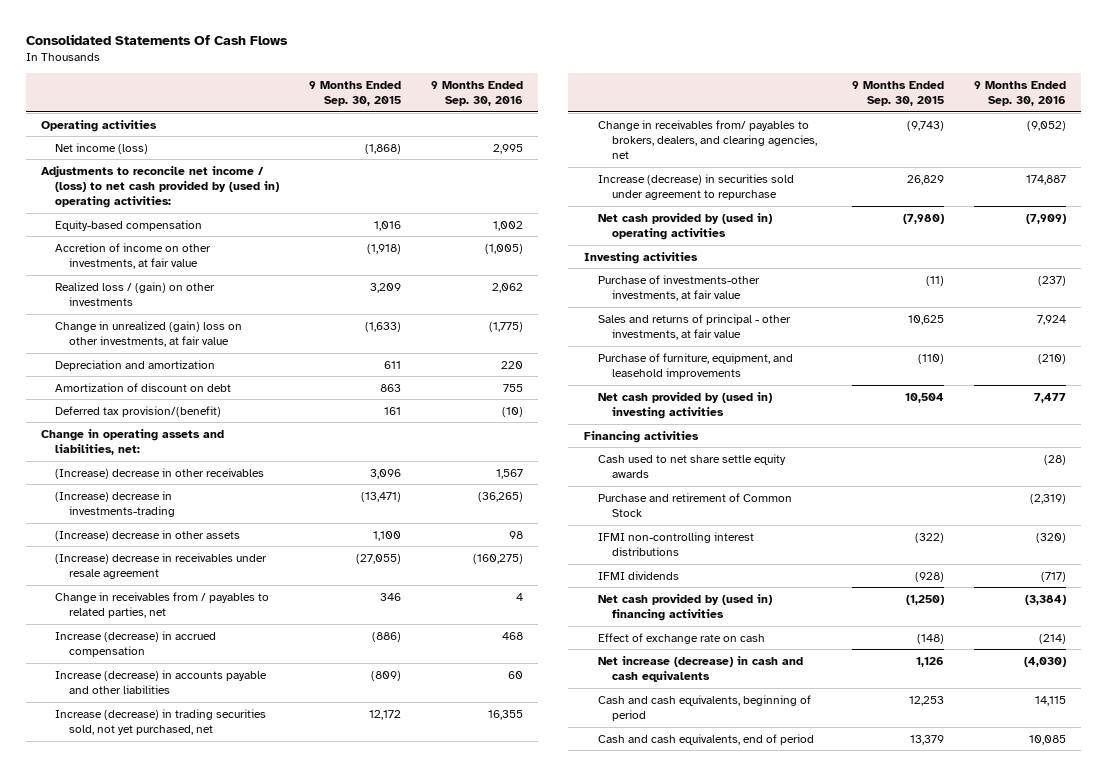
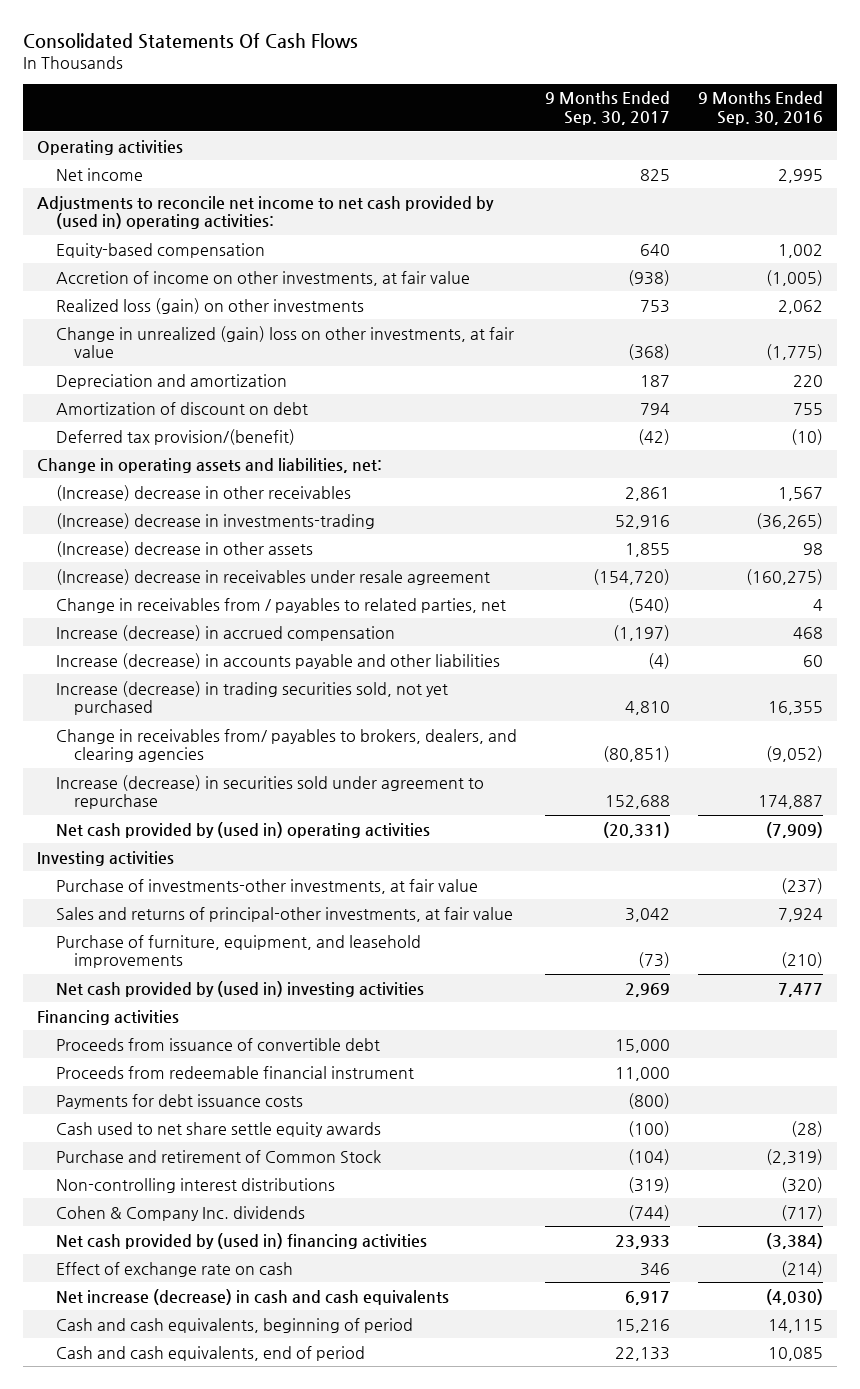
[309,80,402,107] 9 Months Ended Sep. 30, 2015 -> none
none -> [544,91,670,125] 9 Months Ended Sep. 30, 2017
[55,142,149,154] Net income (loss) -> [55,167,143,181] Net income
[40,165,280,209] Adjustments to reconcile net income / (loss) to net cash provided by (used in) operating activities: -> [37,195,495,230] Adjustments to reconcile net income to net cash provided by (used in) operating activities:
[55,281,216,307] Realized loss / (gain) on other investments -> [55,297,364,314] Realized loss (gain) on other investments
[55,708,267,736] Increase (decrease) in trading securities sold, not yet purchased, net -> [55,680,448,716] Increase (decrease) in trading securities sold, not yet purchased
[597,119,817,160] Change in receivables from/ payables to brokers, dealers, and clearing agencies, net -> [55,728,517,763] Change in receivables from/ payables to brokers, dealers, and clearing agencies
[597,313,791,341] Sales and returns of principal - other investments, at fair value -> [55,906,513,922] Sales and returns of principal-other investments, at fair value
none -> [55,1037,380,1051] Proceeds from issuance of convertible debt
none -> [55,1065,414,1079] Proceeds from redeemable financial instrument
none -> [55,1093,303,1109] Payments for debt issuance costs
[597,531,754,557] IFMI non-controlling interest distributions -> [55,1177,335,1193] Non-controlling interest distributions
[597,570,679,580] IFMI dividends -> [55,1205,305,1221] Cohen & Company Inc. dividends

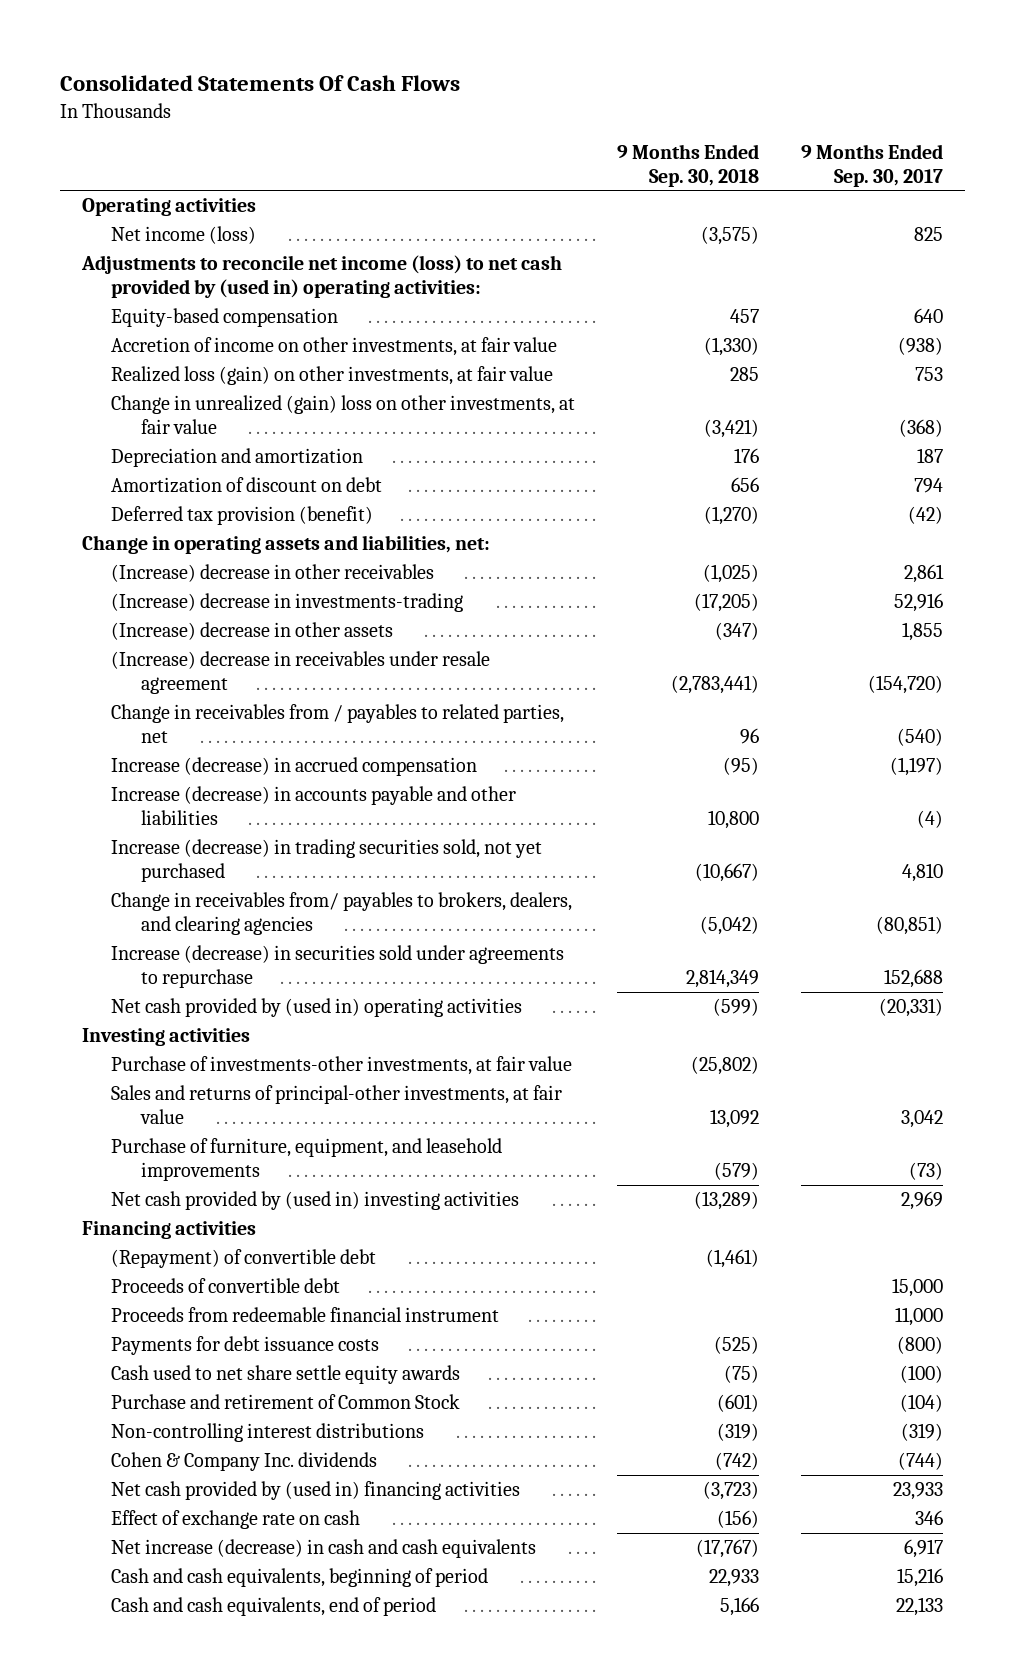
[697,91,823,125] 9 Months Ended Sep. 30, 2016 -> none
none -> [617,143,760,187] 9 Months Ended Sep. 30, 2018
[55,167,143,181] Net income -> [111,226,257,245] Net income (loss)
[37,195,495,230] Adjustments to reconcile net income to net cash provided by (used in) operating activities: -> [80,255,562,299] Adjustments to reconcile net income (loss) to net cash provided by (used in) operating activities:
[55,297,364,314] Realized loss (gain) on other investments -> [111,366,554,386] Realized loss (gain) on other investments, at fair value
[55,428,295,445] Deferred tax provision/(benefit) -> [111,506,374,526] Deferred tax provision (benefit)
[55,774,484,810] Increase (decrease) in securities sold under agreement to repurchase -> [111,945,565,989] Increase (decrease) in securities sold under agreements to repurchase
none -> [111,1249,377,1269] (Repayment) of convertible debt
[55,1037,380,1051] Proceeds from issuance of convertible debt -> [111,1278,341,1294] Proceeds of convertible debt

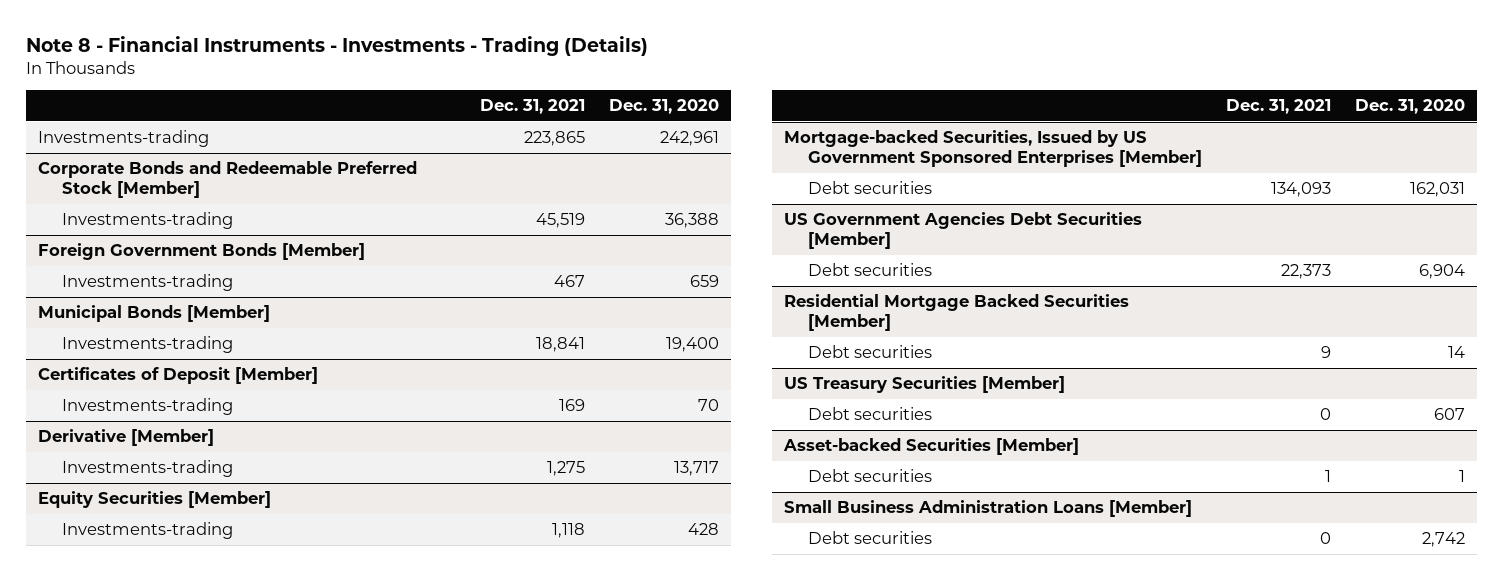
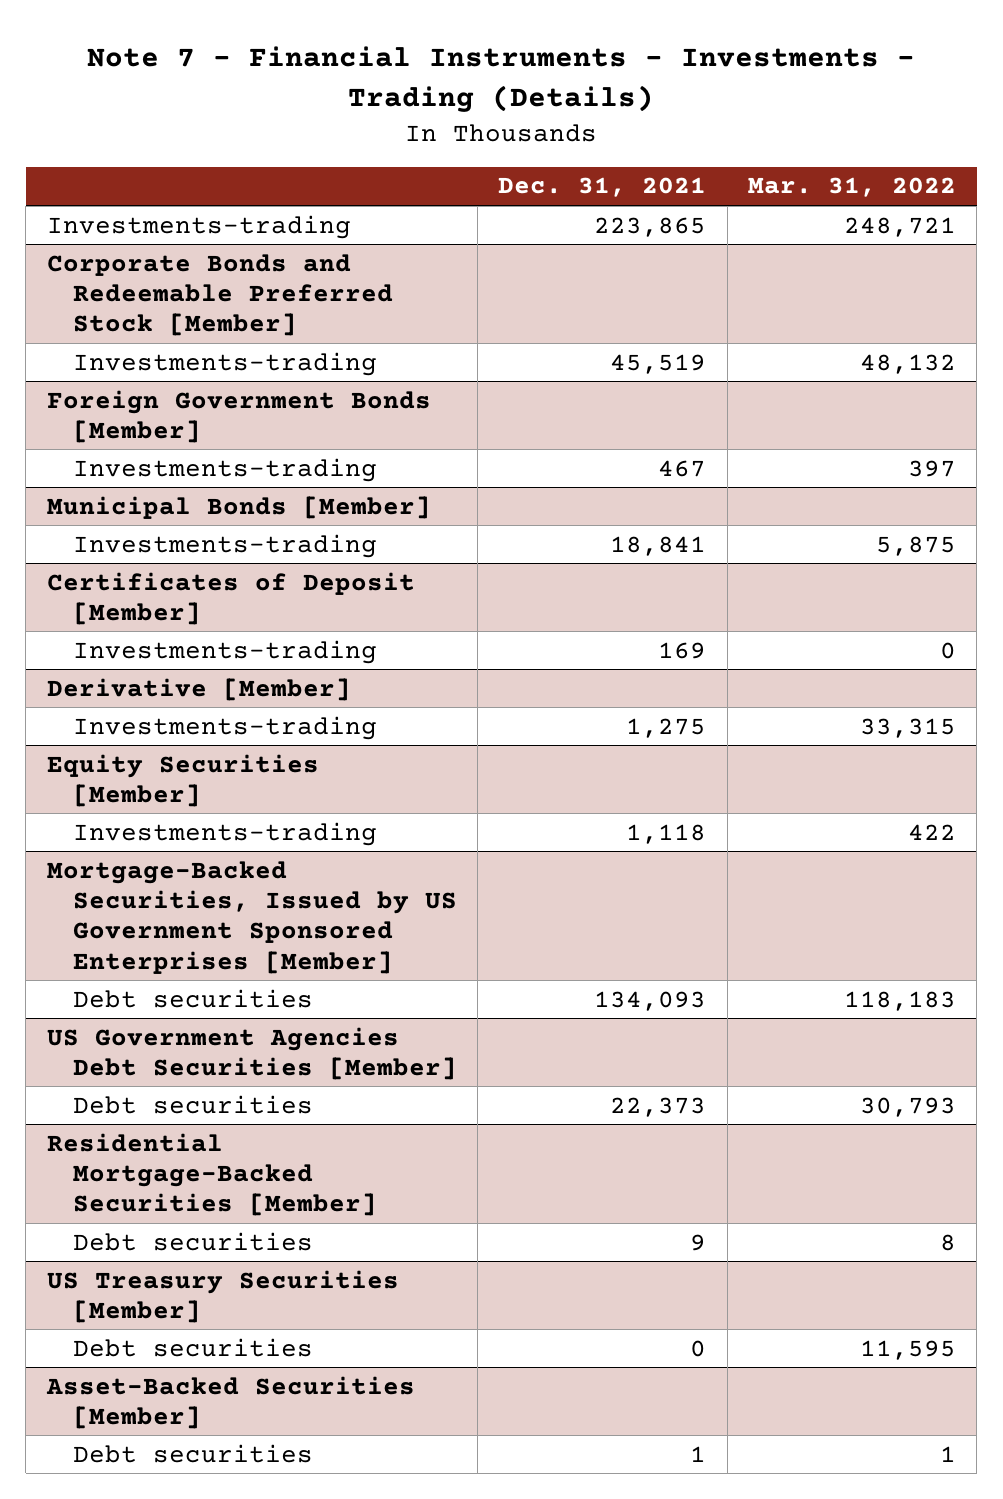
[25,35,648,56] Note 8 - Financial Instruments - Investments - Trading (Details) -> [87,46,916,113] Note 7 - Financial Instruments - Investments - Trading (Details)
[609,99,720,115] Dec. 31, 2020 -> none
none -> [747,177,956,198] Mar. 31, 2022
[784,130,1203,168] Mortgage-backed Securities, Issued by US Government Sponsored Enterprises [Member] -> [46,860,457,974] Mortgage-Backed Securities, Issued by US Government Sponsored Enterprises [Member]
[784,294,1130,332] Residential Mortgage Backed Securities [Member] -> [46,1132,377,1217] Residential Mortgage-Backed Securities [Member]
[783,438,1080,456] Asset-backed Securities [Member] -> [45,1375,415,1429] Asset-Backed Securities [Member]
[784,500,1193,518] Small Business Administration Loans [Member] -> none
[808,531,933,545] Debt securities -> none

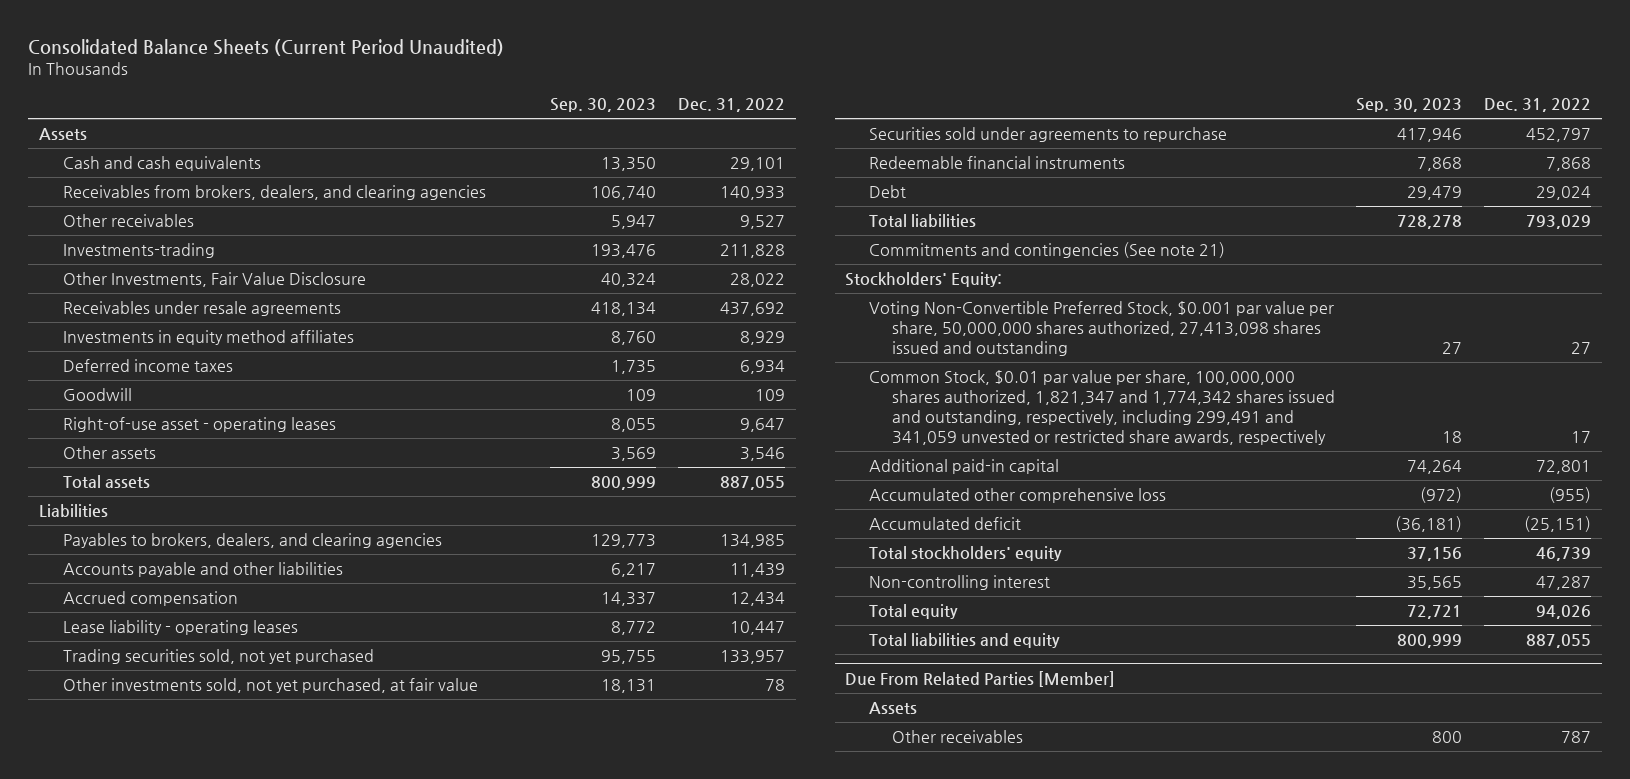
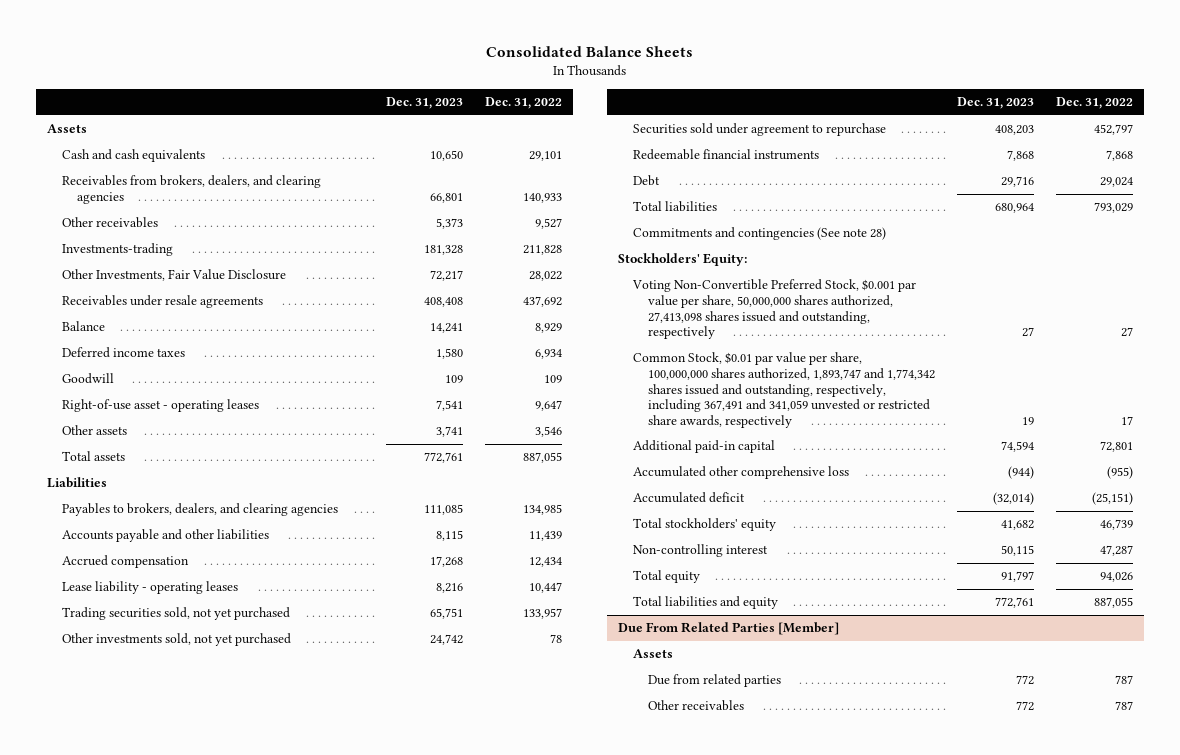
[28,38,505,56] Consolidated Balance Sheets (Current Period Unaudited) -> [486,45,694,57] Consolidated Balance Sheets
[550,98,657,113] Sep. 30, 2023 -> none
none -> [385,96,463,109] Dec. 31, 2023
[62,329,354,345] Investments in equity method affiliates -> [61,321,105,332] Balance
[62,677,478,693] Other investments sold, not yet purchased, at fair value -> [61,633,291,647] Other investments sold, not yet purchased
[868,126,1227,142] Securities sold under agreements to repurchase -> [632,123,886,137] Securities sold under agreement to repurchase
[868,241,1225,258] Commitments and contingencies (See note 21) -> [632,227,886,241] Commitments and contingencies (See note 28)
[868,300,1334,356] Voting Non-Convertible Preferred Stock, $0.001 par value per share, 50,000,000 shares authorized, 27,413,098 shares issued and outstanding -> [631,279,916,340] Voting Non-Convertible Preferred Stock, $0.001 par value per share, 50,000,000 shares authorized, 27,413,098 shares issued and outstanding, respectively
[868,369,1336,445] Common Stock, $0.01 par value per share, 100,000,000 shares authorized, 1,821,347 and 1,774,342 shares issued and outstanding, respectively, including 299,491 and 341,059 unvested or restricted share awards, respectively -> [632,352,935,428] Common Stock, $0.01 par value per share, 100,000,000 shares authorized, 1,893,747 and 1,774,342 shares issued and outstanding, respectively, including 367,491 and 341,059 unvested or restricted share awards, respectively
none -> [647,674,781,688] Due from related parties

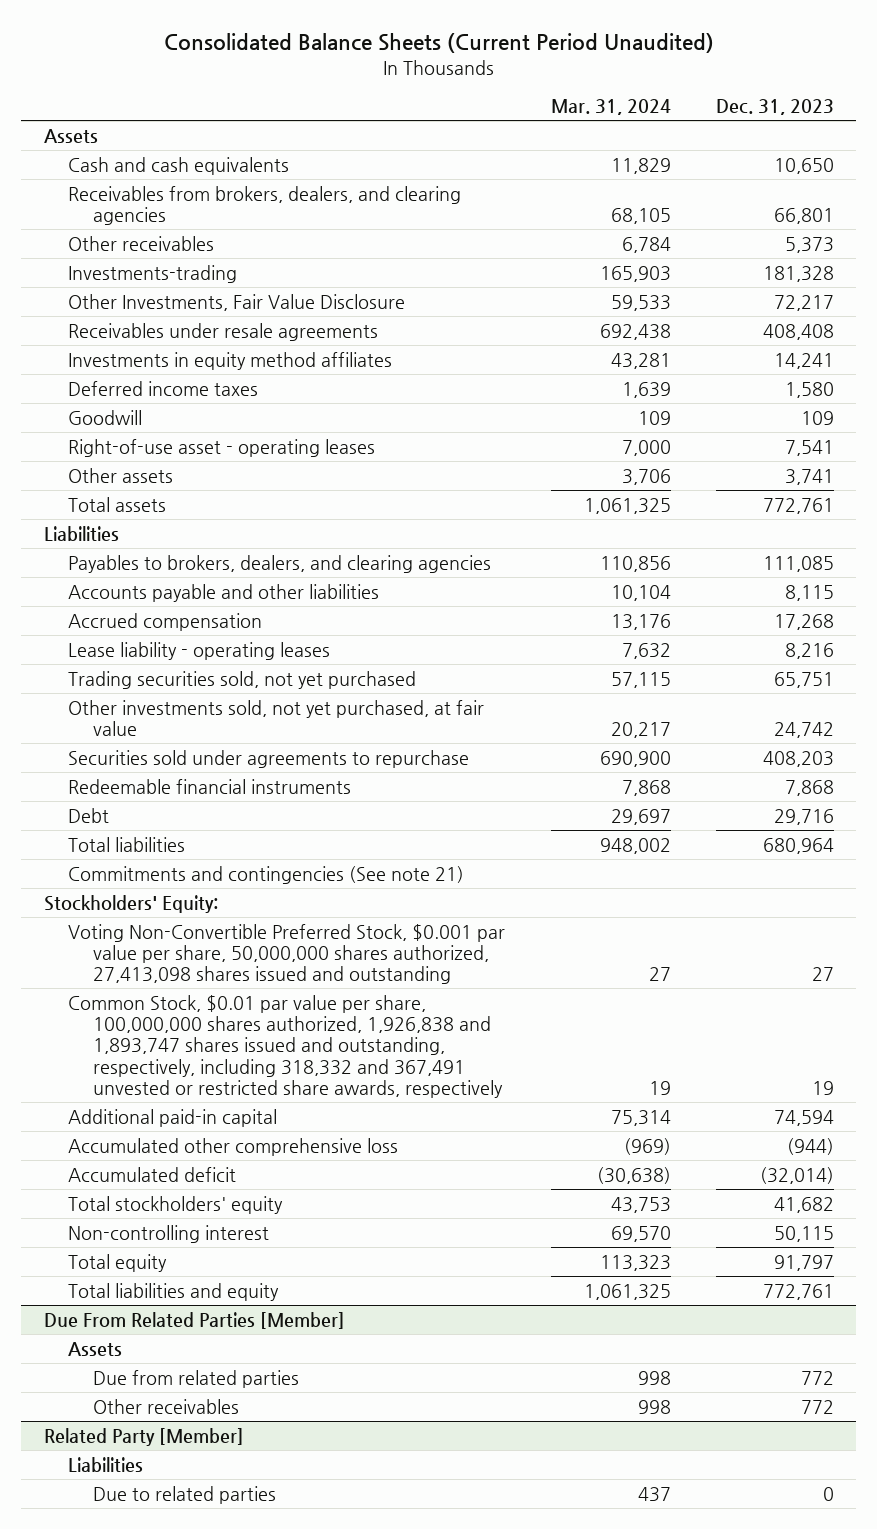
[486,45,694,57] Consolidated Balance Sheets -> [163,33,714,54] Consolidated Balance Sheets (Current Period Unaudited)
[485,96,563,109] Dec. 31, 2022 -> none
none -> [550,99,671,116] Mar. 31, 2024
[61,321,105,332] Balance -> [68,351,393,370] Investments in equity method affiliates
[61,633,291,647] Other investments sold, not yet purchased -> [68,699,485,737] Other investments sold, not yet purchased, at fair value
[632,123,886,137] Securities sold under agreement to repurchase -> [68,749,470,768] Securities sold under agreements to repurchase
[632,227,886,241] Commitments and contingencies (See note 28) -> [68,865,465,884] Commitments and contingencies (See note 21)
[631,279,916,340] Voting Non-Convertible Preferred Stock, $0.001 par value per share, 50,000,000 shares authorized, 27,413,098 shares issued and outstanding, respectively -> [68,923,506,985] Voting Non-Convertible Preferred Stock, $0.001 par value per share, 50,000,000 shares authorized, 27,413,098 shares issued and outstanding
[632,352,935,428] Common Stock, $0.01 par value per share, 100,000,000 shares authorized, 1,893,747 and 1,774,342 shares issued and outstanding, respectively, including 367,491 and 341,059 unvested or restricted share awards, respectively -> [68,994,503,1098] Common Stock, $0.01 par value per share, 100,000,000 shares authorized, 1,926,838 and 1,893,747 shares issued and outstanding, respectively, including 318,332 and 367,491 unvested or restricted share awards, respectively
none -> [43,1427,244,1446] Related Party [Member]
none -> [68,1456,144,1472] Liabilities
none -> [92,1485,276,1504] Due to related parties

